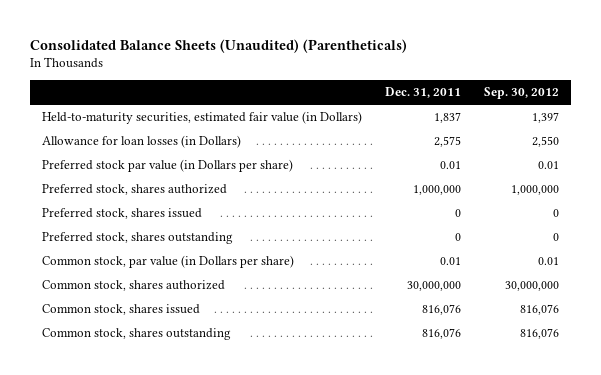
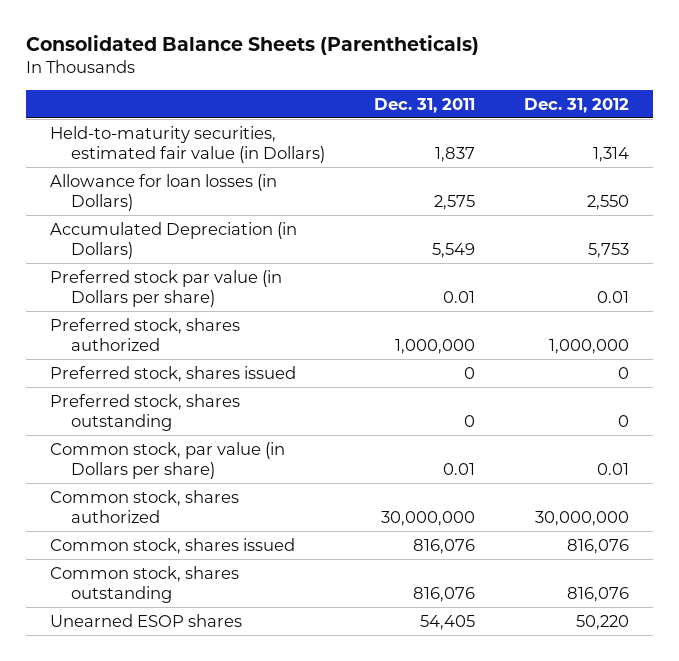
[30,38,408,53] Consolidated Balance Sheets (Unaudited) (Parentheticals) -> [25,35,479,56] Consolidated Balance Sheets (Parentheticals)
[484,87,560,100] Sep. 30, 2012 -> none
none -> [523,97,629,113] Dec. 31, 2012
none -> [50,221,298,259] Accumulated Depreciation (in Dollars)
none -> [50,613,243,627] Unearned ESOP shares

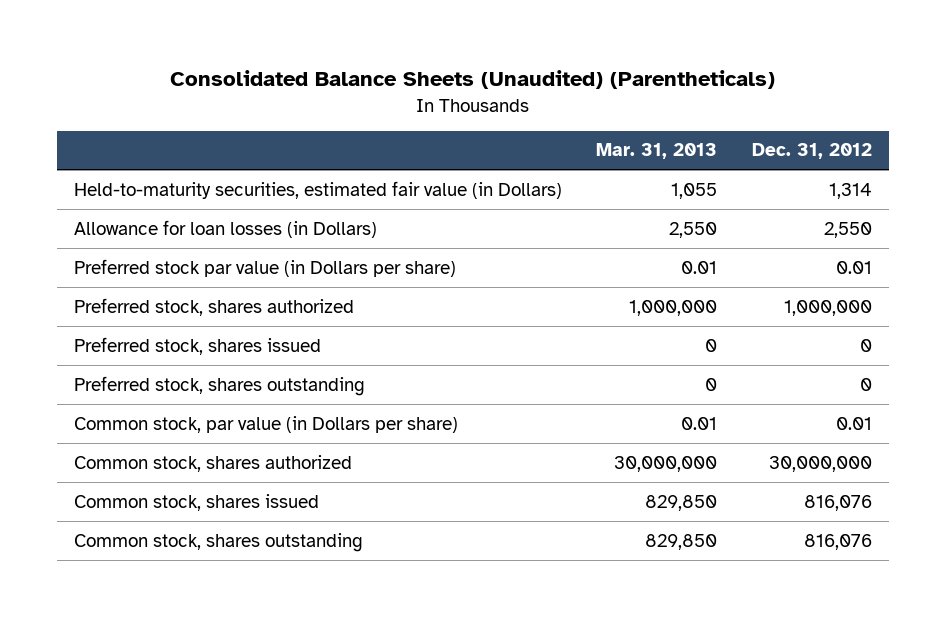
[25,35,479,56] Consolidated Balance Sheets (Parentheticals) -> [169,70,775,90] Consolidated Balance Sheets (Unaudited) (Parentheticals)
[373,97,475,113] Dec. 31, 2011 -> none
none -> [596,143,718,160] Mar. 31, 2013
[50,221,298,259] Accumulated Depreciation (in Dollars) -> none
[50,613,243,627] Unearned ESOP shares -> none

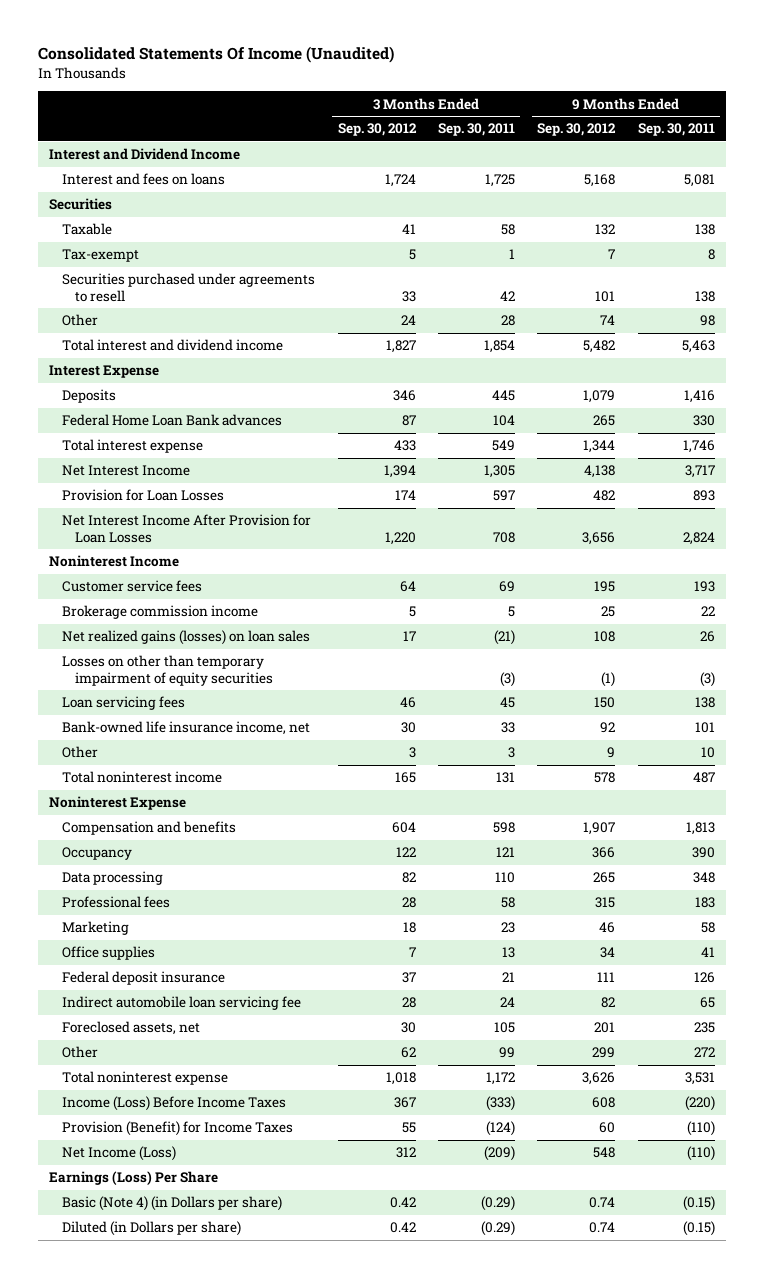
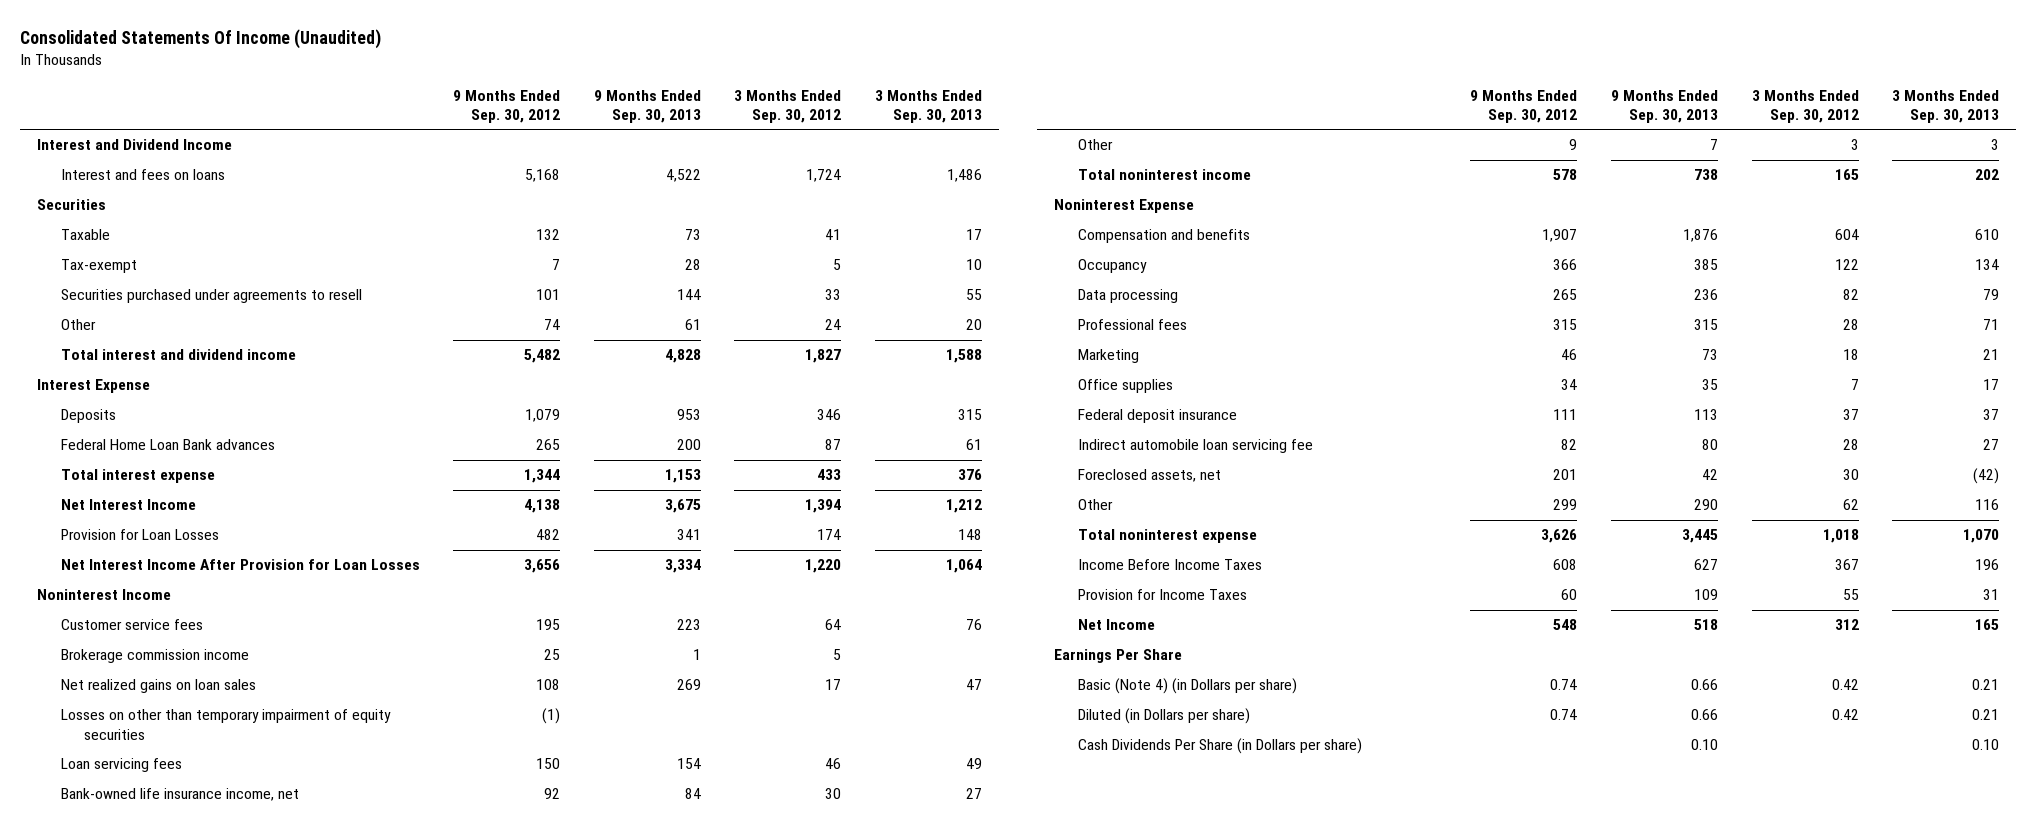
[437,123,515,137] Sep. 30, 2011 -> none
[637,123,715,137] Sep. 30, 2011 -> none
none -> [593,89,701,124] 9 Months Ended Sep. 30, 2013
none -> [874,89,982,124] 3 Months Ended Sep. 30, 2013
[62,630,311,646] Net realized gains (losses) on loan sales -> [60,679,256,694] Net realized gains on loan sales
[62,1096,287,1112] Income (Loss) Before Income Taxes -> [1077,559,1262,571] Income Before Income Taxes
[62,1121,294,1137] Provision (Benefit) for Income Taxes -> [1077,589,1247,601] Provision for Income Taxes
[62,1146,177,1162] Net Income (Loss) -> [1077,619,1155,631] Net Income
[49,1171,219,1186] Earnings (Loss) Per Share -> [1054,649,1183,664] Earnings Per Share
none -> [1077,738,1362,755] Cash Dividends Per Share (in Dollars per share)

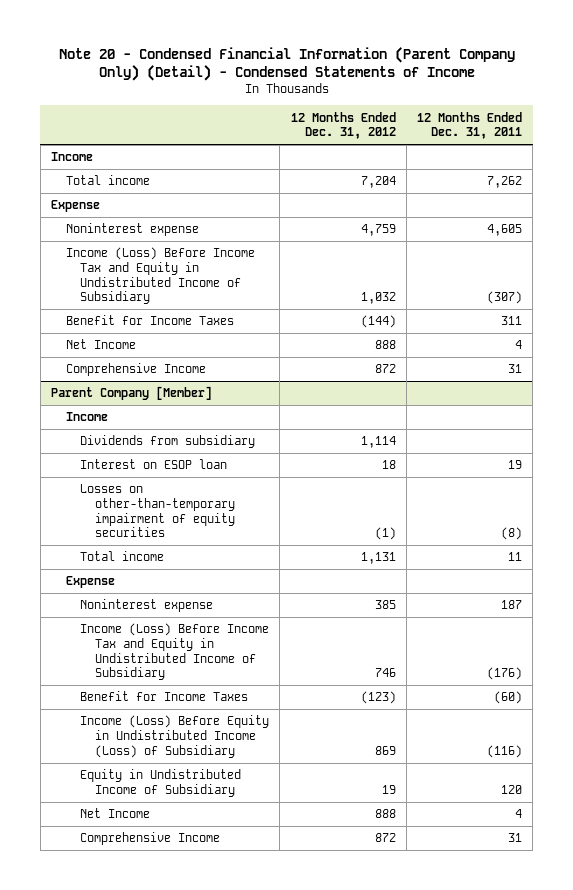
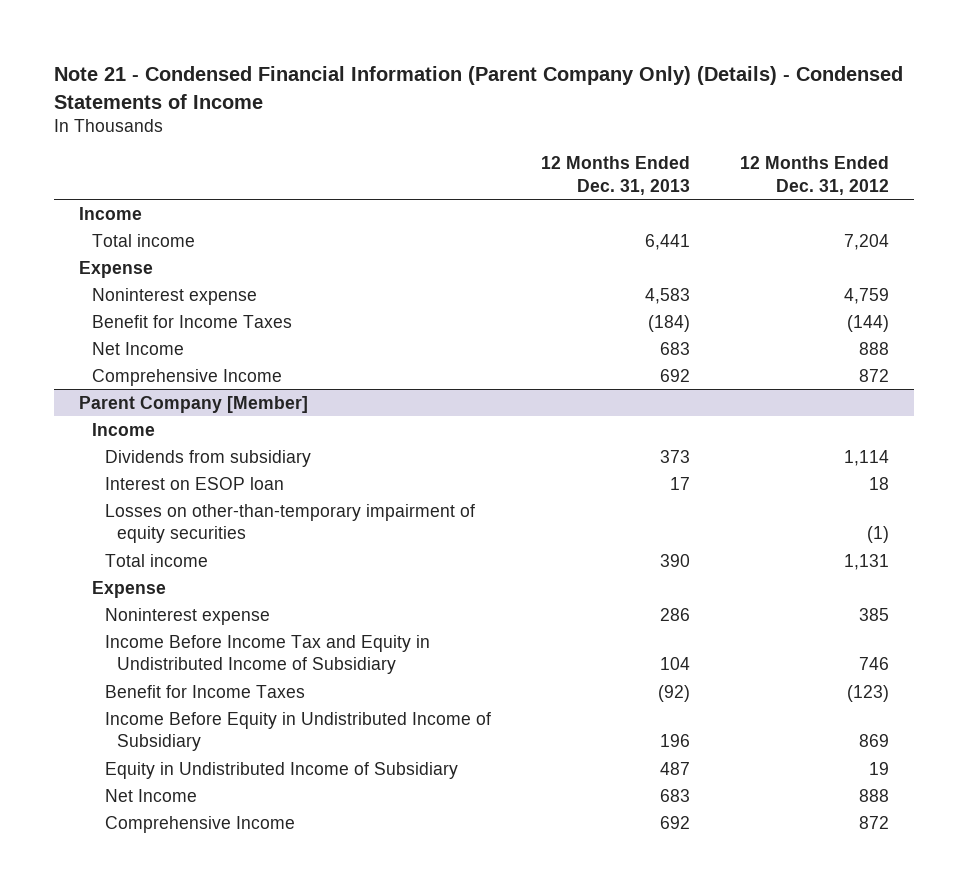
[58,46,515,82] Note 20 - Condensed Financial Information (Parent Company Only) (Detail) - Condensed Statements of Income -> [54,66,904,109] Note 21 - Condensed Financial Information (Parent Company Only) (Details) - Condensed Statements of Income
[417,111,523,140] 12 Months Ended Dec. 31, 2011 -> none
none -> [540,156,690,195] 12 Months Ended Dec. 31, 2013
[65,247,255,305] Income (Loss) Before Income Tax and Equity in Undistributed Income of Subsidiary -> none
[80,623,270,681] Income (Loss) Before Income Tax and Equity in Undistributed Income of Subsidiary -> [104,634,430,675] Income Before Income Tax and Equity in Undistributed Income of Subsidiary
[80,715,270,758] Income (Loss) Before Equity in Undistributed Income (Loss) of Subsidiary -> [104,711,491,752] Income Before Equity in Undistributed Income of Subsidiary

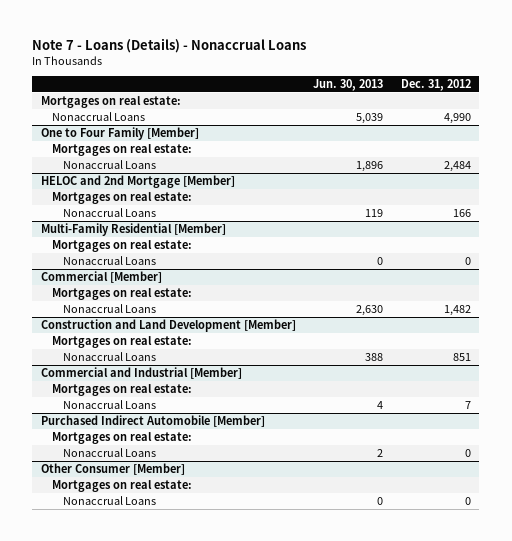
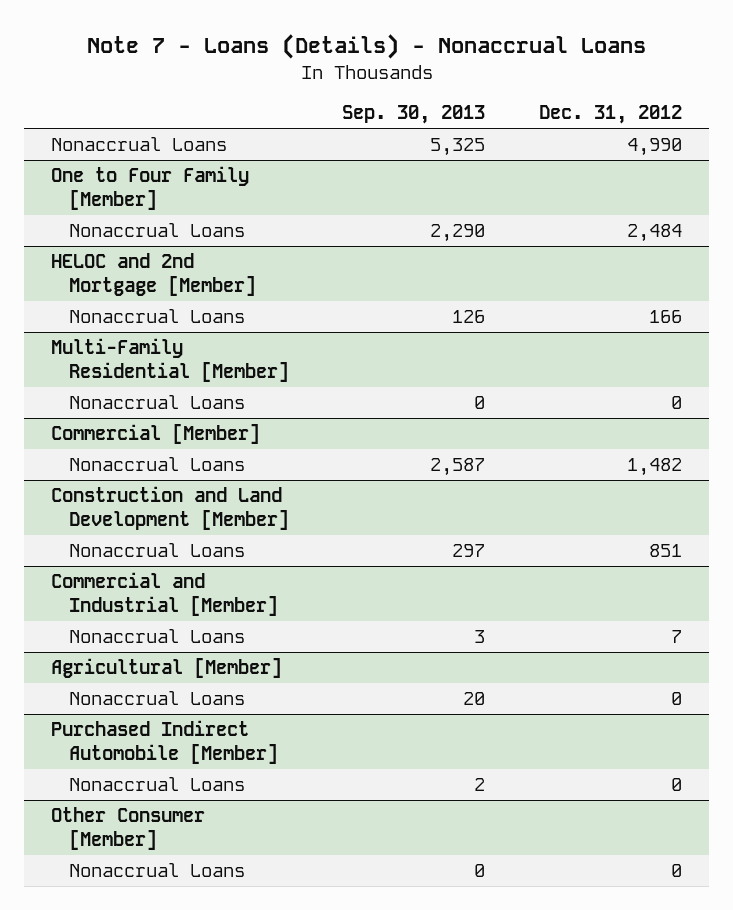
[313,78,384,91] Jun. 30, 2013 -> none
none -> [342,105,486,125] Sep. 30, 2013
[40,96,181,109] Mortgages on real estate: -> none
[52,144,193,157] Mortgages on real estate: -> none
[52,192,193,205] Mortgages on real estate: -> none
[52,240,193,253] Mortgages on real estate: -> none
[52,288,193,301] Mortgages on real estate: -> none
[52,336,193,349] Mortgages on real estate: -> none
[52,384,193,397] Mortgages on real estate: -> none
none -> [51,658,283,679] Agricultural [Member]
none -> [68,691,245,706] Nonaccrual Loans
[52,432,193,445] Mortgages on real estate: -> none
[52,480,193,493] Mortgages on real estate: -> none

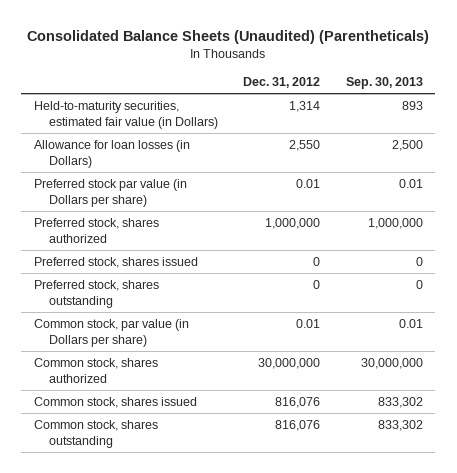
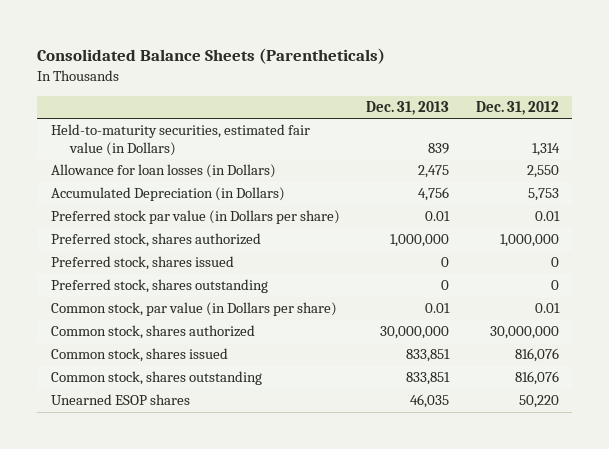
[27,29,430,44] Consolidated Balance Sheets (Unaudited) (Parentheticals) -> [37,47,386,64] Consolidated Balance Sheets (Parentheticals)
[345,76,423,89] Sep. 30, 2013 -> none
none -> [366,100,450,115] Dec. 31, 2013
none -> [50,187,285,202] Accumulated Depreciation (in Dollars)
none -> [50,394,190,406] Unearned ESOP shares

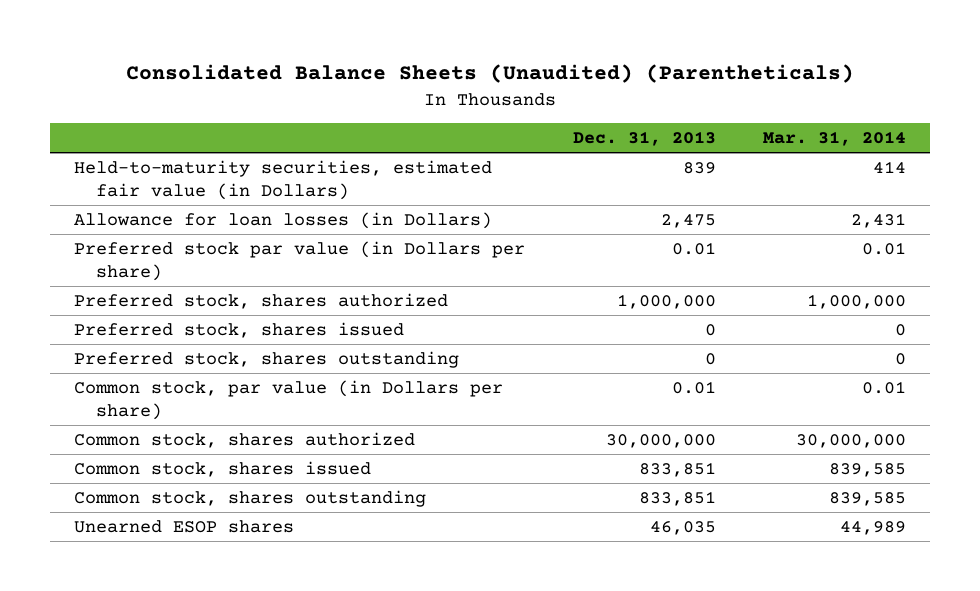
[37,47,386,64] Consolidated Balance Sheets (Parentheticals) -> [126,64,855,84] Consolidated Balance Sheets (Unaudited) (Parentheticals)
[475,100,559,115] Dec. 31, 2012 -> none
none -> [762,131,906,147] Mar. 31, 2014
[50,187,285,202] Accumulated Depreciation (in Dollars) -> none

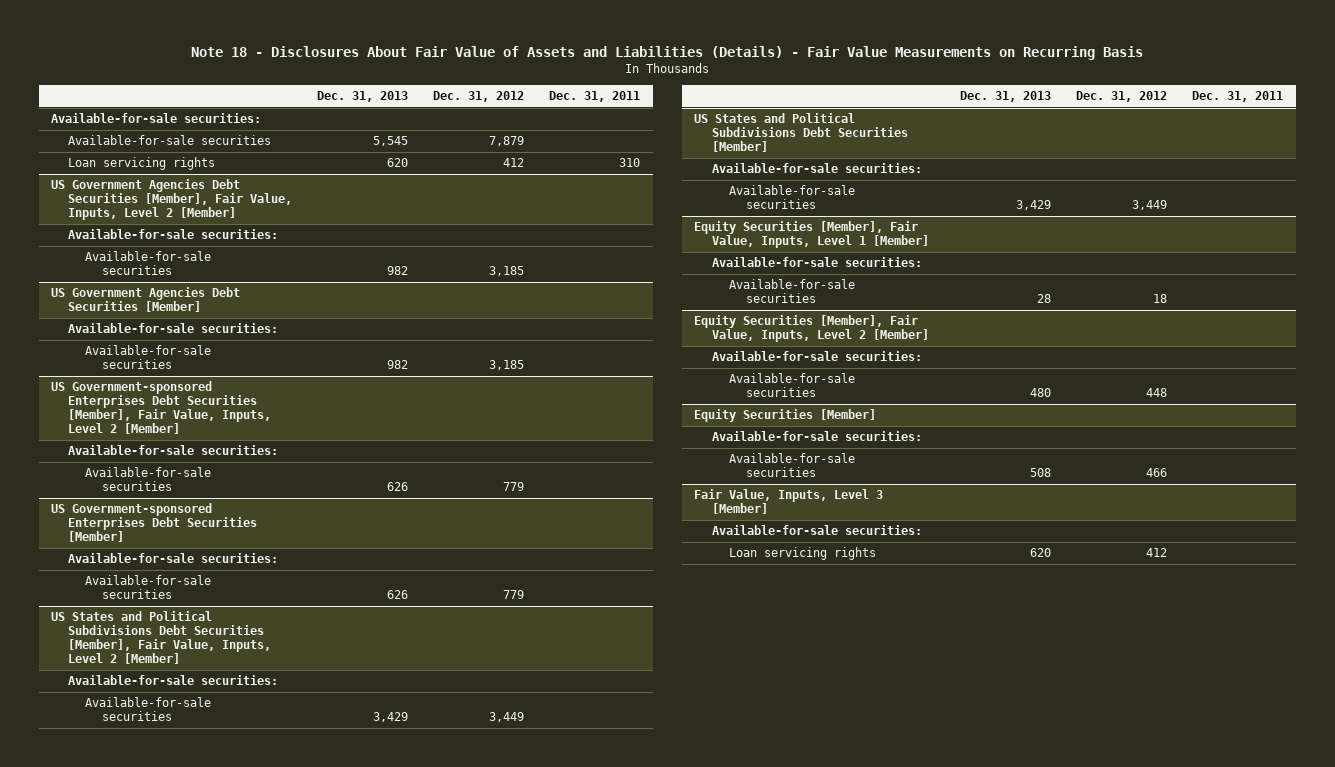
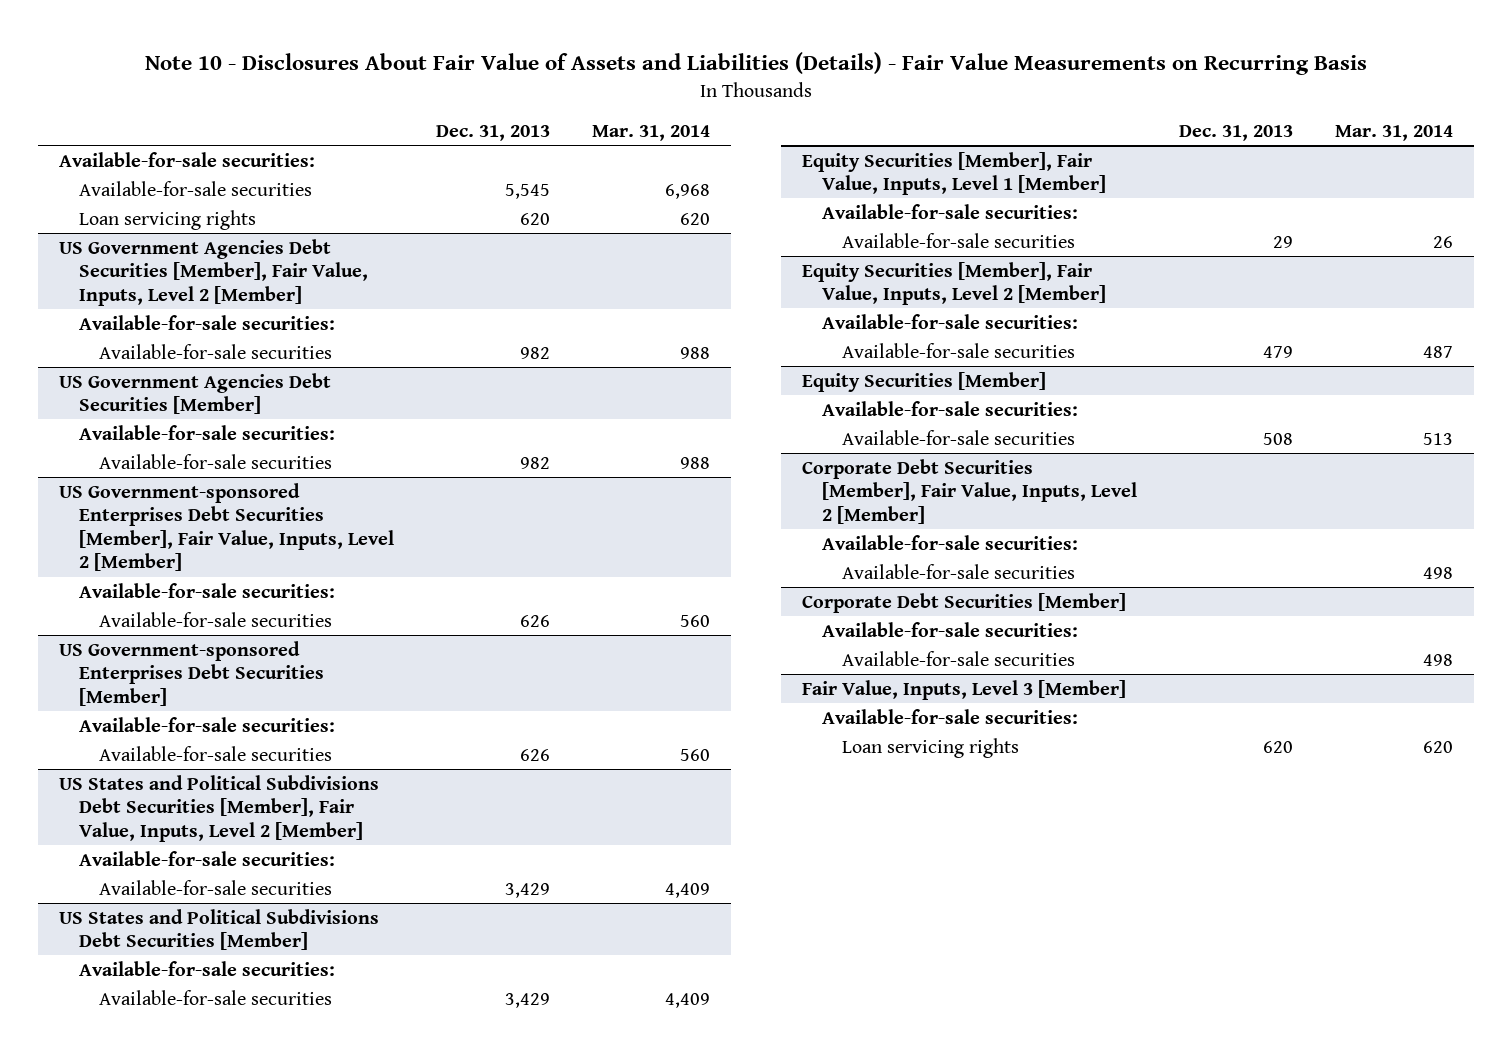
[191,46,1144,61] Note 18 - Disclosures About Fair Value of Assets and Liabilities (Details) - Fair Value Measurements on Recurring Basis -> [145,51,1368,75] Note 10 - Disclosures About Fair Value of Assets and Liabilities (Details) - Fair Value Measurements on Recurring Basis
[433,90,525,102] Dec. 31, 2012 -> none
[549,90,641,102] Dec. 31, 2011 -> none
none -> [592,125,711,142] Mar. 31, 2014
[1037,294,1052,304] 28 -> [1273,235,1294,248] 29
[1030,388,1052,398] 480 -> [1263,345,1294,358] 479
none -> [802,458,1138,524] Corporate Debt Securities [Member], Fair Value, Inputs, Level 2 [Member]
none -> [822,534,1079,550] Available-for-sale securities:
none -> [842,563,1076,579] Available-for-sale securities
none -> [802,592,1127,613] Corporate Debt Securities [Member]
none -> [822,621,1079,637] Available-for-sale securities:
none -> [842,650,1076,666] Available-for-sale securities

